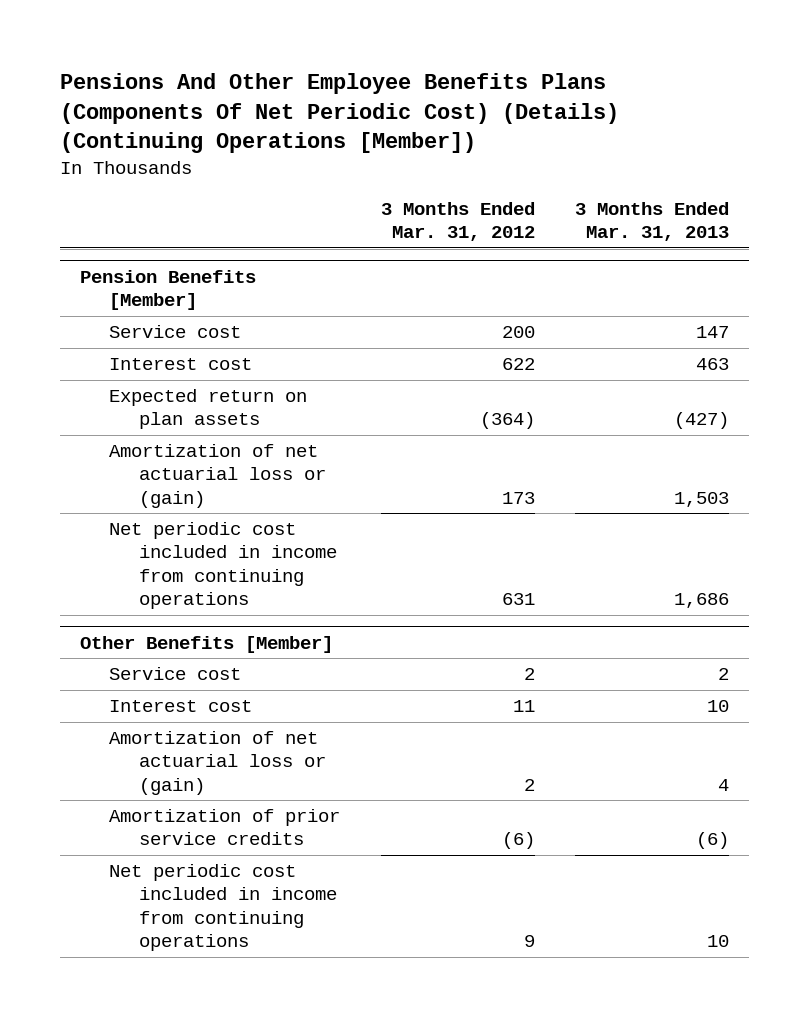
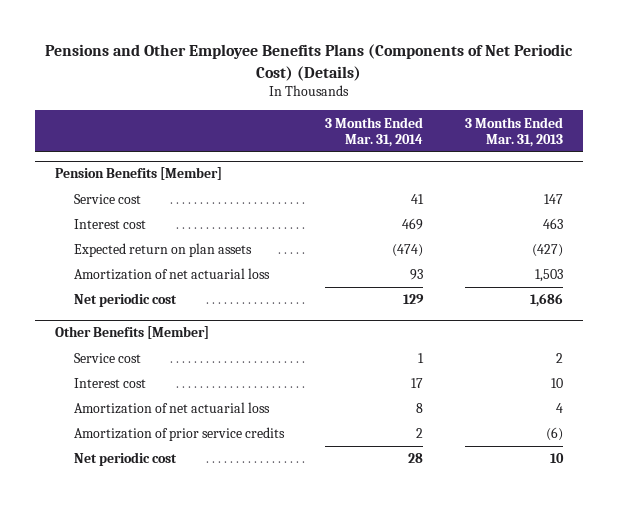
[59,73,619,154] Pensions And Other Employee Benefits Plans (Components Of Net Periodic Cost) (Details) (Continuing Operations [Member]) -> [45,44,574,81] Pensions and Other Employee Benefits Plans (Components of Net Periodic Cost) (Details)
[380,201,535,242] 3 Months Ended Mar. 31, 2012 -> none
none -> [325,116,424,147] 3 Months Ended Mar. 31, 2014
[109,444,326,508] Amortization of net actuarial loss or (gain) -> [73,268,270,281] Amortization of net actuarial loss
[109,522,337,610] Net periodic cost included in income from continuing operations -> [73,293,177,308] Net periodic cost
[109,731,326,795] Amortization of net actuarial loss or (gain) -> [73,402,270,415] Amortization of net actuarial loss
[109,864,337,952] Net periodic cost included in income from continuing operations -> [73,452,177,467] Net periodic cost

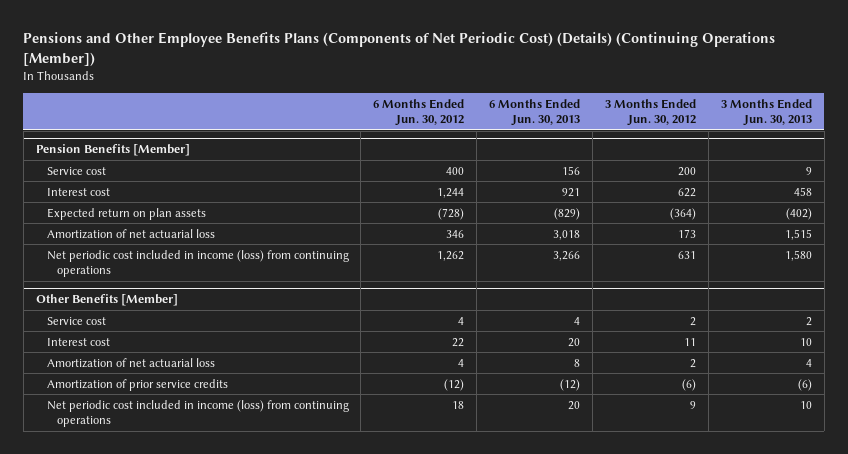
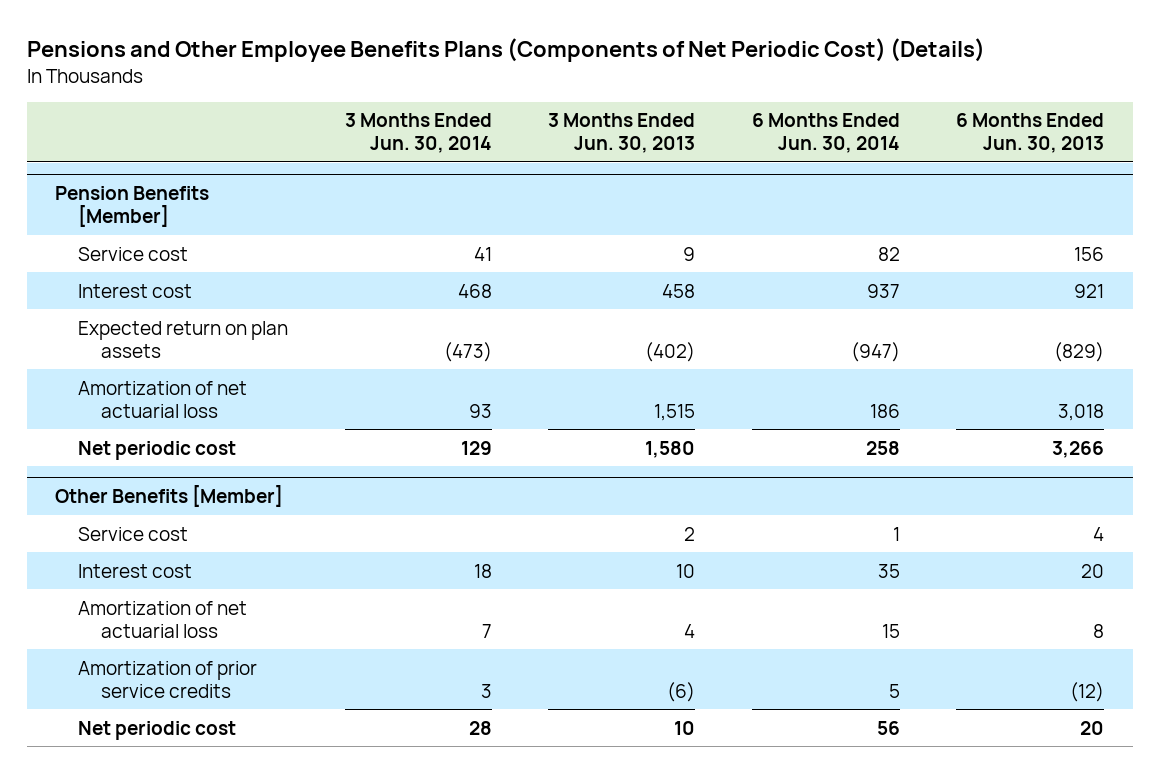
[23,32,776,66] Pensions and Other Employee Benefits Plans (Components of Net Periodic Cost) (Details) (Continuing Operations [Member]) -> [26,37,985,62] Pensions and Other Employee Benefits Plans (Components of Net Periodic Cost) (Details)
[373,98,465,127] 6 Months Ended Jun. 30, 2012 -> none
[605,98,697,127] 3 Months Ended Jun. 30, 2012 -> none
none -> [344,113,492,154] 3 Months Ended Jun. 30, 2014
none -> [751,113,900,154] 6 Months Ended Jun. 30, 2014
[46,249,349,278] Net periodic cost included in income (loss) from continuing operations -> [77,440,236,460] Net periodic cost
[46,399,349,428] Net periodic cost included in income (loss) from continuing operations -> [77,720,236,740] Net periodic cost

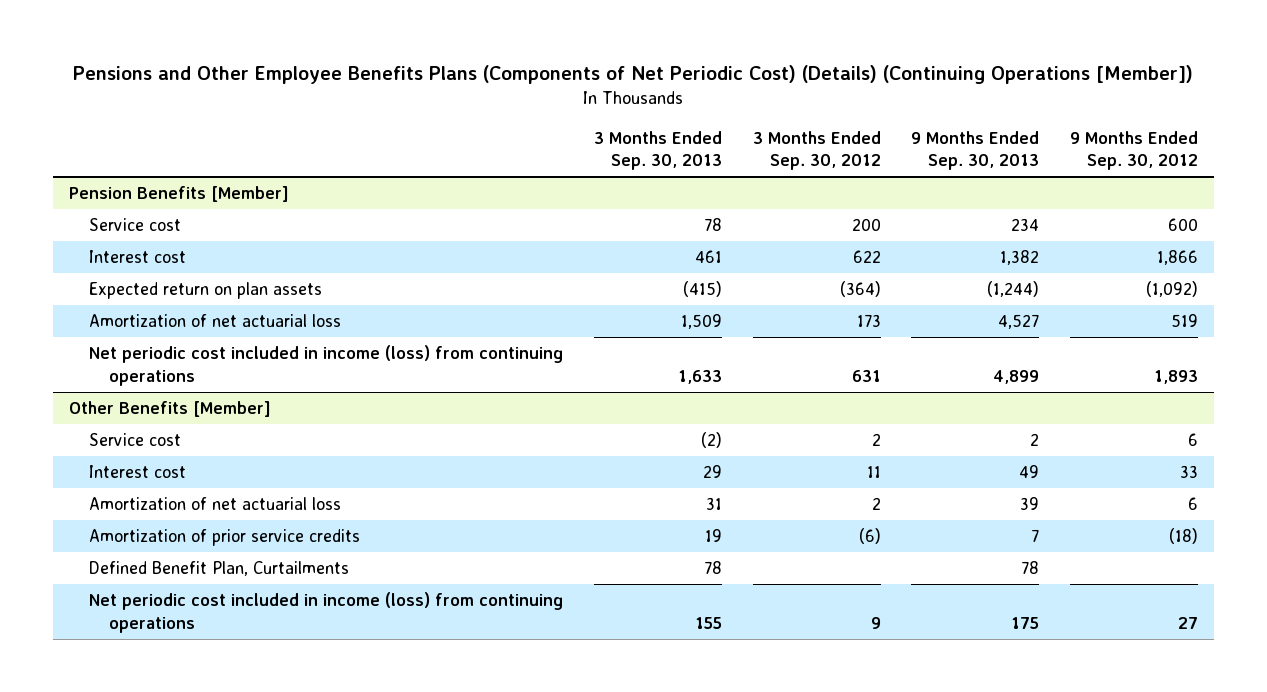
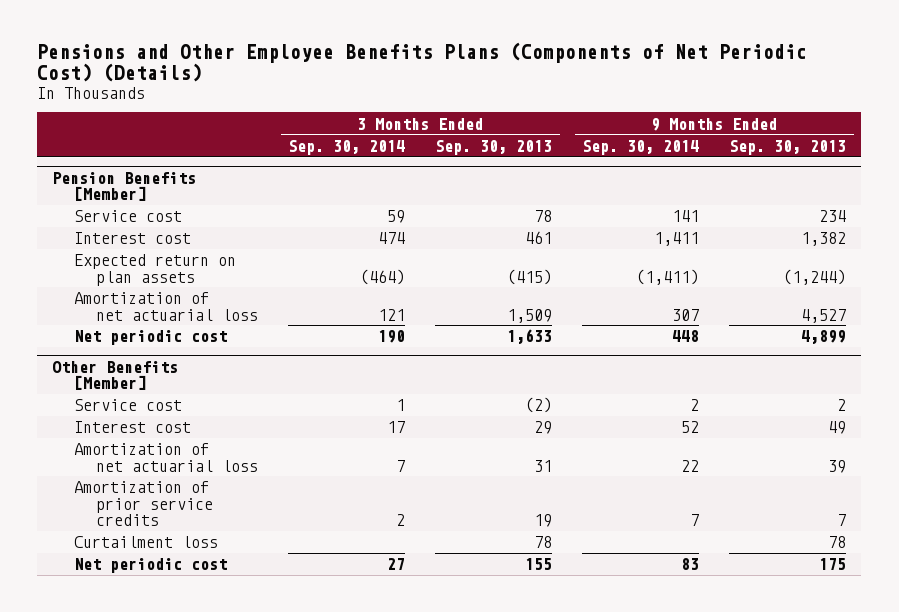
[73,65,1194,85] Pensions and Other Employee Benefits Plans (Components of Net Periodic Cost) (Details) (Continuing Operations [Member]) -> [37,41,808,83] Pensions and Other Employee Benefits Plans (Components of Net Periodic Cost) (Details)
[752,130,881,171] 3 Months Ended Sep. 30, 2012 -> none
[1070,130,1199,171] 9 Months Ended Sep. 30, 2012 -> none
none -> [288,140,406,156] Sep. 30, 2014
none -> [582,140,700,156] Sep. 30, 2014
[88,344,563,386] Net periodic cost included in income (loss) from continuing operations -> [74,330,228,346] Net periodic cost
[88,560,349,576] Defined Benefit Plan, Curtailments -> [74,536,219,549] Curtailment loss
[88,591,563,633] Net periodic cost included in income (loss) from continuing operations -> [74,558,228,574] Net periodic cost

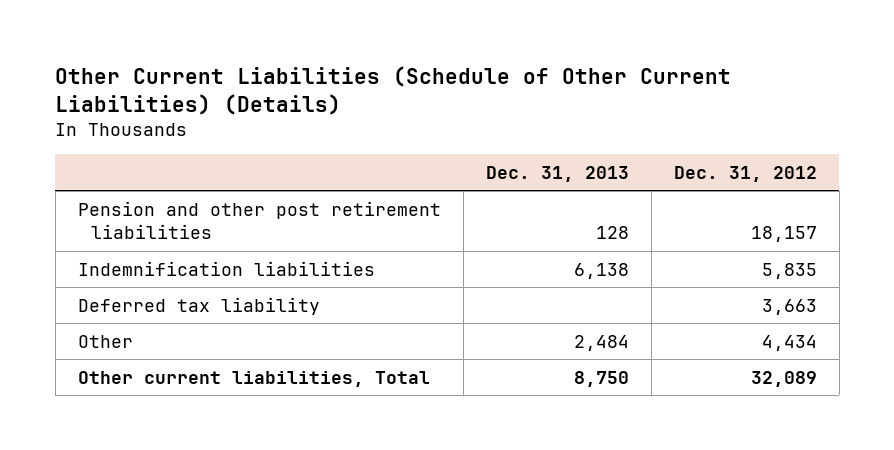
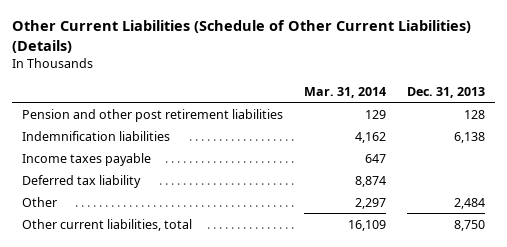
[673,165,817,182] Dec. 31, 2012 -> none
none -> [304,86,387,98] Mar. 31, 2014
none -> [22,152,152,166] Income taxes payable
[77,370,430,387] Other current liabilities, Total -> [22,218,193,231] Other current liabilities, total

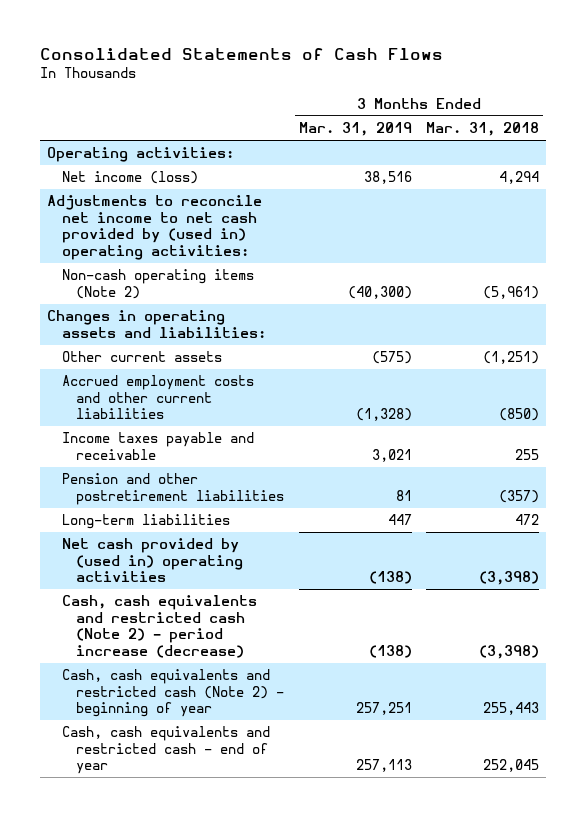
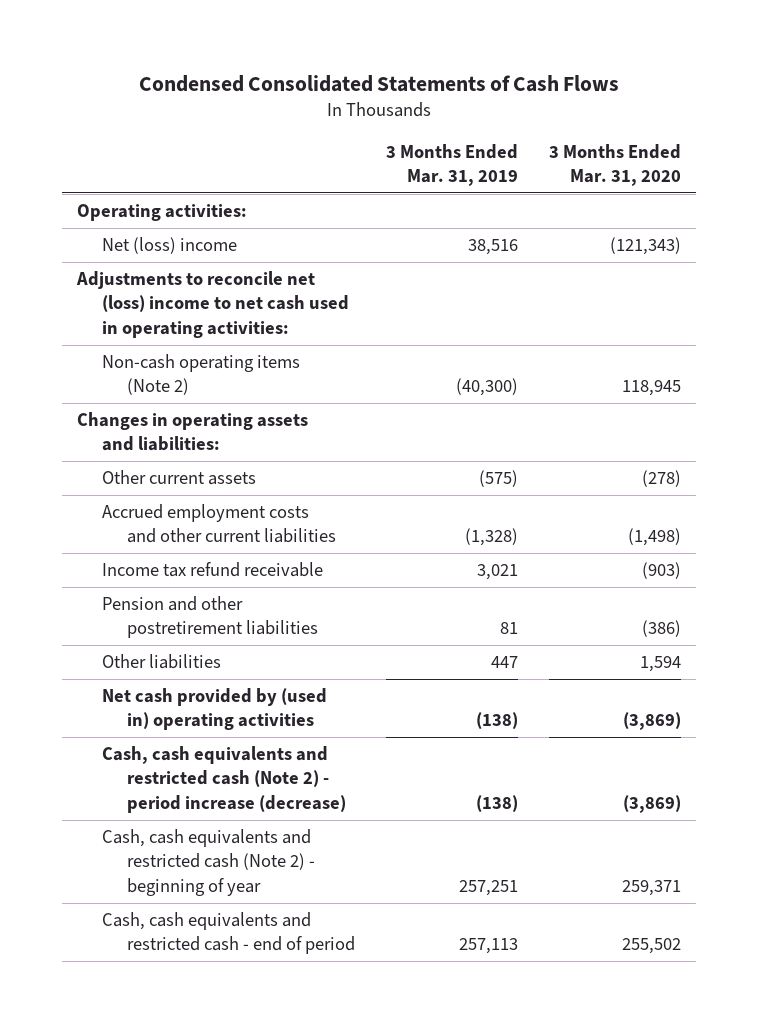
[39,48,443,61] Consolidated Statements of Cash Flows -> [138,74,619,92] Condensed Consolidated Statements of Cash Flows
[426,122,540,137] Mar. 31, 2018 -> none
none -> [548,143,681,187] 3 Months Ended Mar. 31, 2020
[61,171,198,185] Net income (loss) -> [101,237,237,255] Net (loss) income
[46,195,262,260] Adjustments to reconcile net income to net cash provided by (used in) operating activities: -> [76,271,349,338] Adjustments to reconcile net (loss) income to net cash used in operating activities:
[61,432,254,460] Income taxes payable and receivable -> [101,562,323,578] Income tax refund receivable
[61,514,230,530] Long-term liabilities -> [101,654,221,670] Other liabilities
[61,726,270,775] Cash, cash equivalents and restricted cash - end of year -> [101,912,355,955] Cash, cash equivalents and restricted cash - end of period

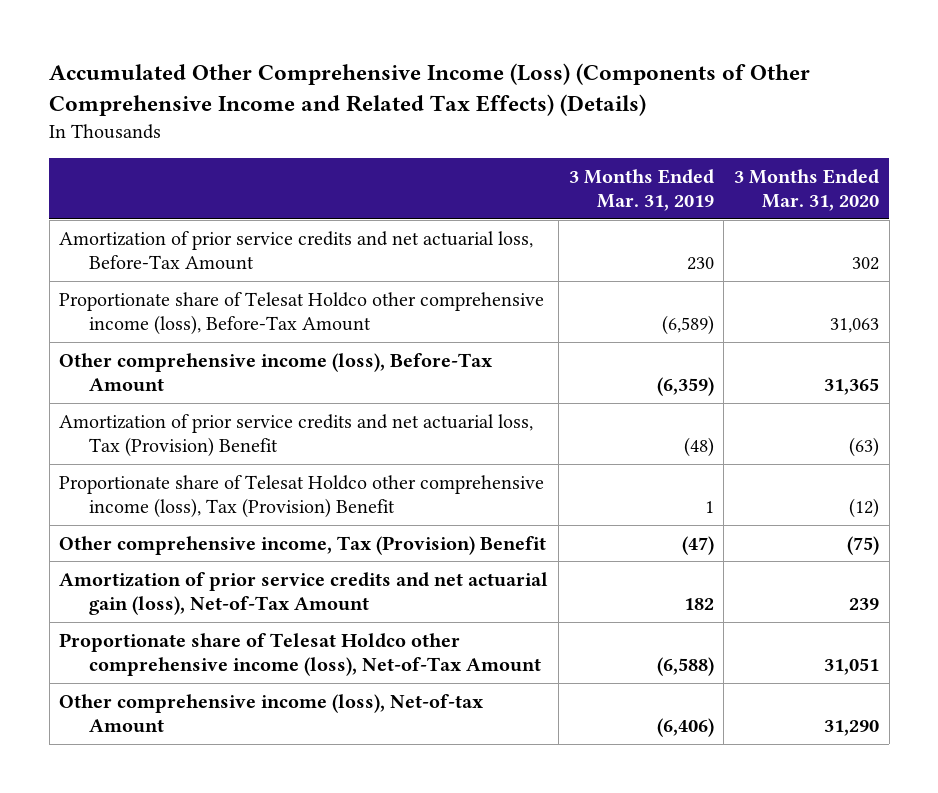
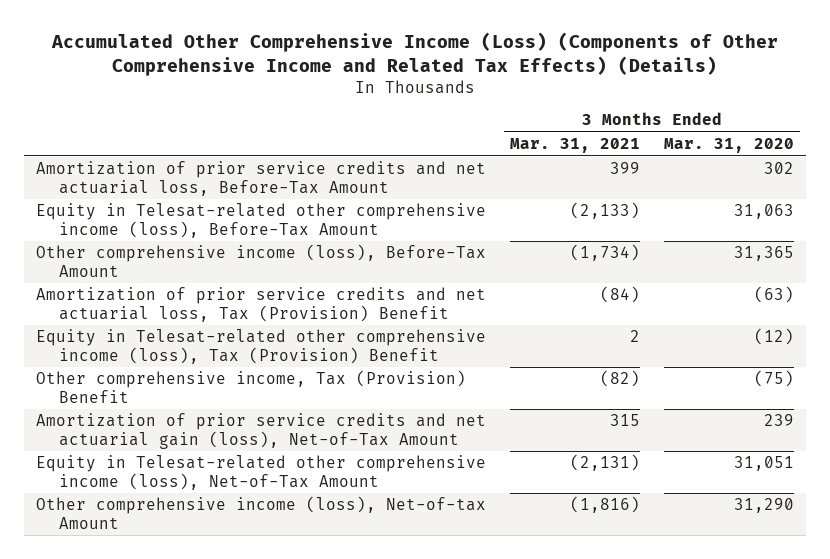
[568,168,714,212] 3 Months Ended Mar. 31, 2019 -> none
none -> [510,138,641,154] Mar. 31, 2021
[59,291,545,336] Proportionate share of Telesat Holdco other comprehensive income (loss), Before-Tax Amount -> [36,203,487,238] Equity in Telesat-related other comprehensive income (loss), Before-Tax Amount
[59,474,545,519] Proportionate share of Telesat Holdco other comprehensive income (loss), Tax (Provision) Benefit -> [36,329,487,364] Equity in Telesat-related other comprehensive income (loss), Tax (Provision) Benefit
[59,632,541,677] Proportionate share of Telesat Holdco other comprehensive income (loss), Net-of-Tax Amount -> [36,455,487,490] Equity in Telesat-related other comprehensive income (loss), Net-of-Tax Amount

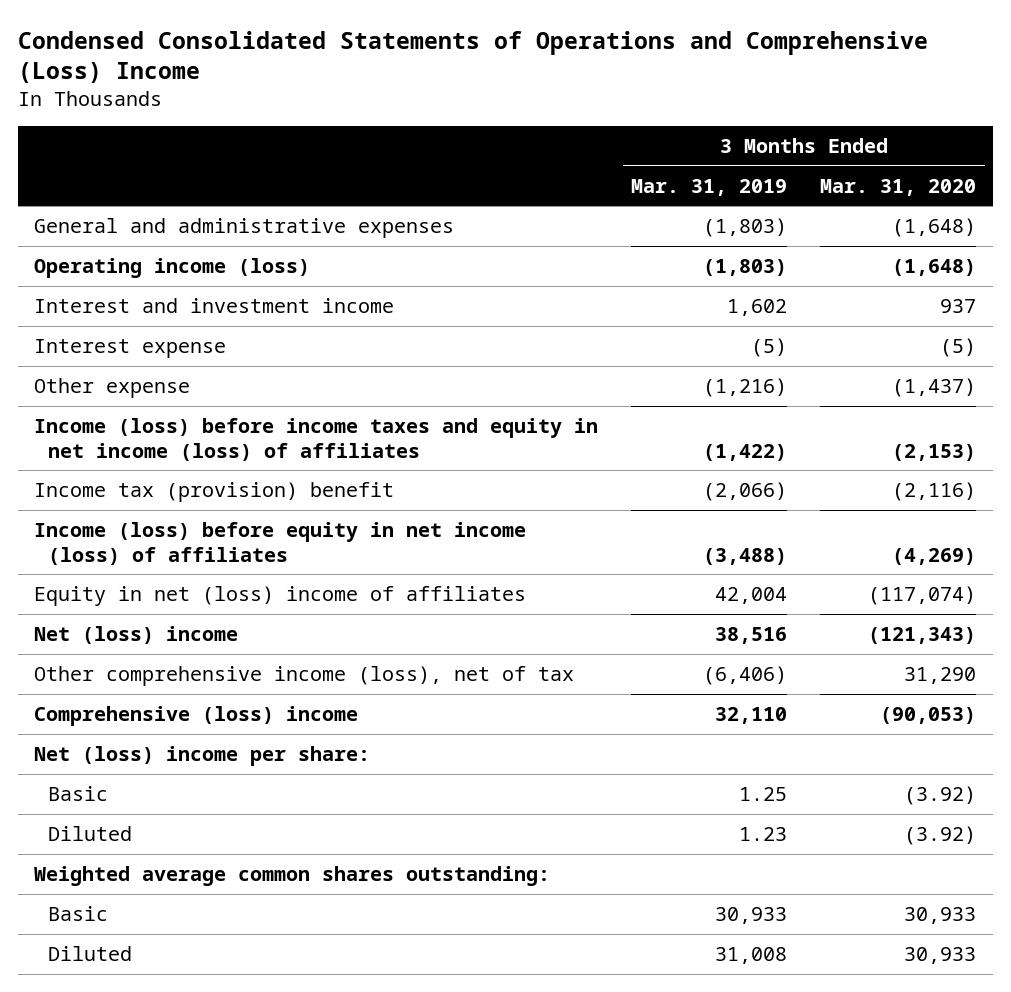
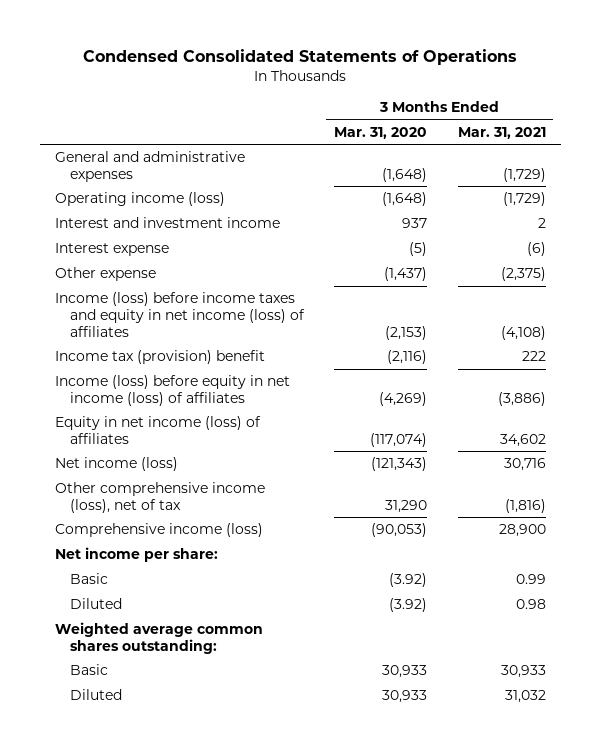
[17,30,928,84] Condensed Consolidated Statements of Operations and Comprehensive (Loss) Income -> [83,48,518,65] Condensed Consolidated Statements of Operations
[631,178,788,196] Mar. 31, 2019 -> none
none -> [457,126,546,139] Mar. 31, 2021
[34,585,527,606] Equity in net (loss) income of affiliates -> [55,416,262,445] Equity in net income (loss) of affiliates
[34,625,239,644] Net (loss) income -> [55,457,179,472] Net income (loss)
[34,705,359,726] Comprehensive (loss) income -> [55,523,264,538] Comprehensive income (loss)
[34,745,371,766] Net (loss) income per share: -> [55,547,219,563] Net income per share:

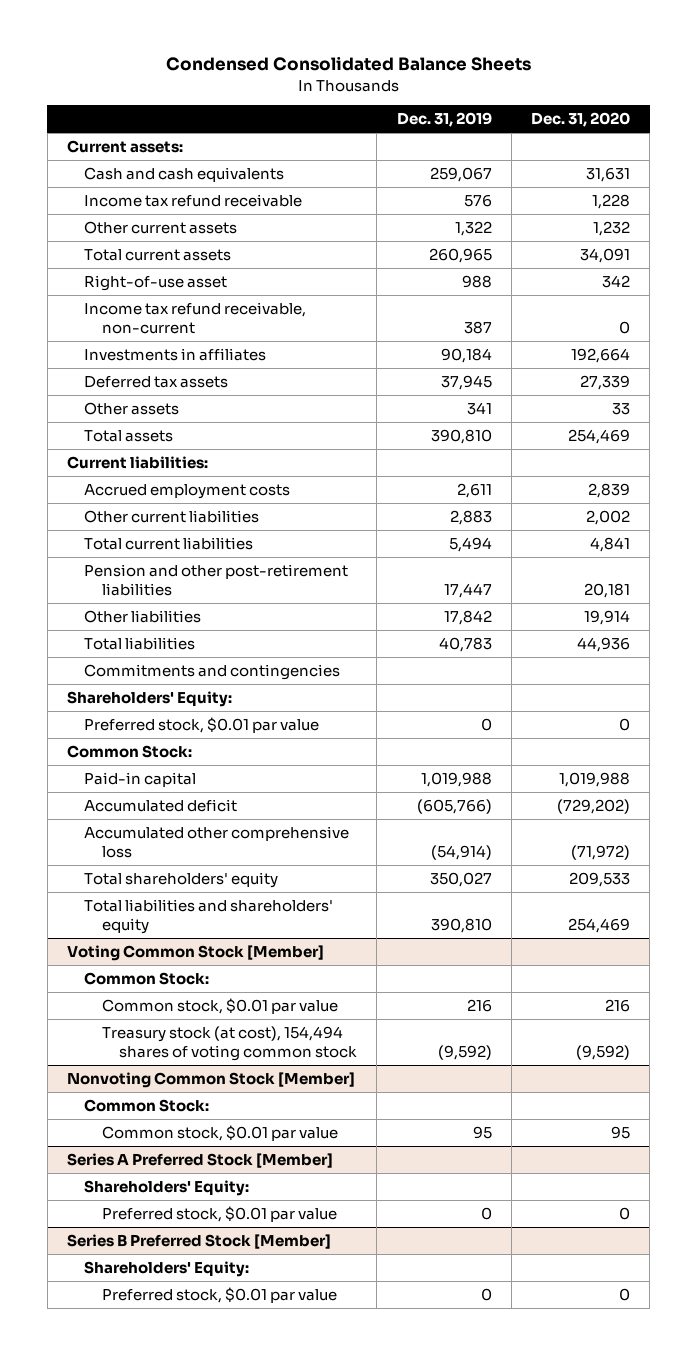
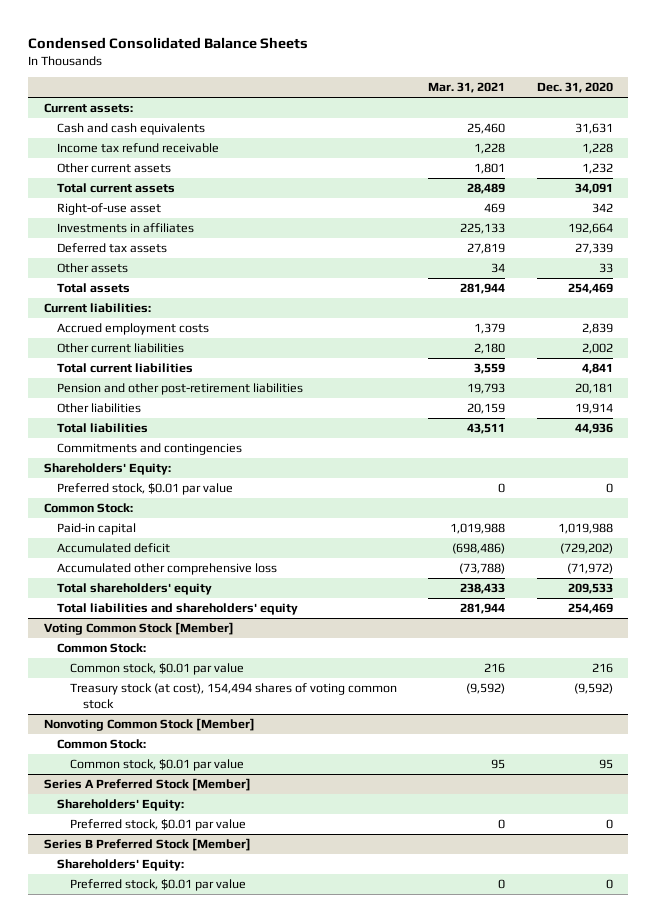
[396,112,492,128] Dec. 31, 2019 -> none
none -> [428,82,506,94] Mar. 31, 2021
[84,301,307,335] Income tax refund receivable, non-current -> none

